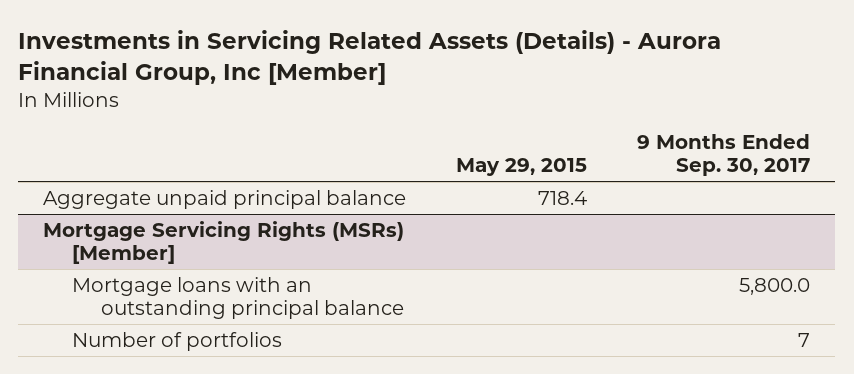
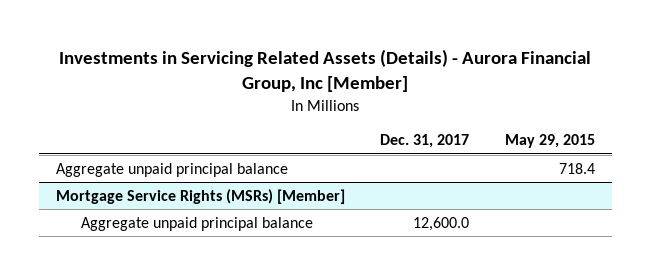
[637,134,811,177] 9 Months Ended Sep. 30, 2017 -> none
none -> [380,134,470,149] Dec. 31, 2017
[72,276,405,319] Mortgage loans with an outstanding principal balance -> none
[72,331,283,351] Number of portfolios -> none
[43,220,405,264] Mortgage Servicing Rights (MSRs) [Member] -> [56,188,346,204] Mortgage Service Rights (MSRs) [Member]
none -> [81,216,314,231] Aggregate unpaid principal balance

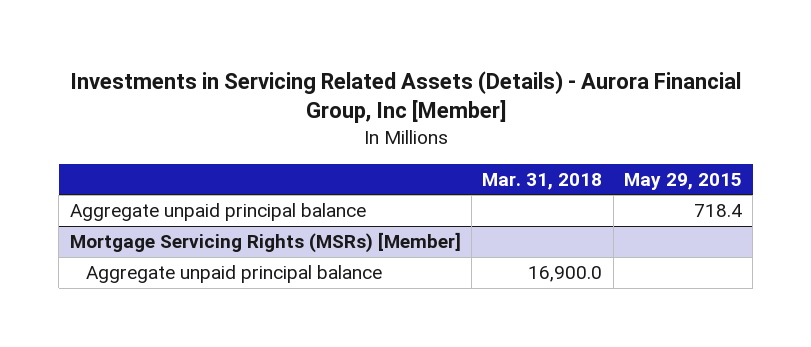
[380,134,470,149] Dec. 31, 2017 -> none
none -> [482,172,603,190] Mar. 31, 2018
[56,188,346,204] Mortgage Service Rights (MSRs) [Member] -> [69,232,461,254] Mortgage Servicing Rights (MSRs) [Member]

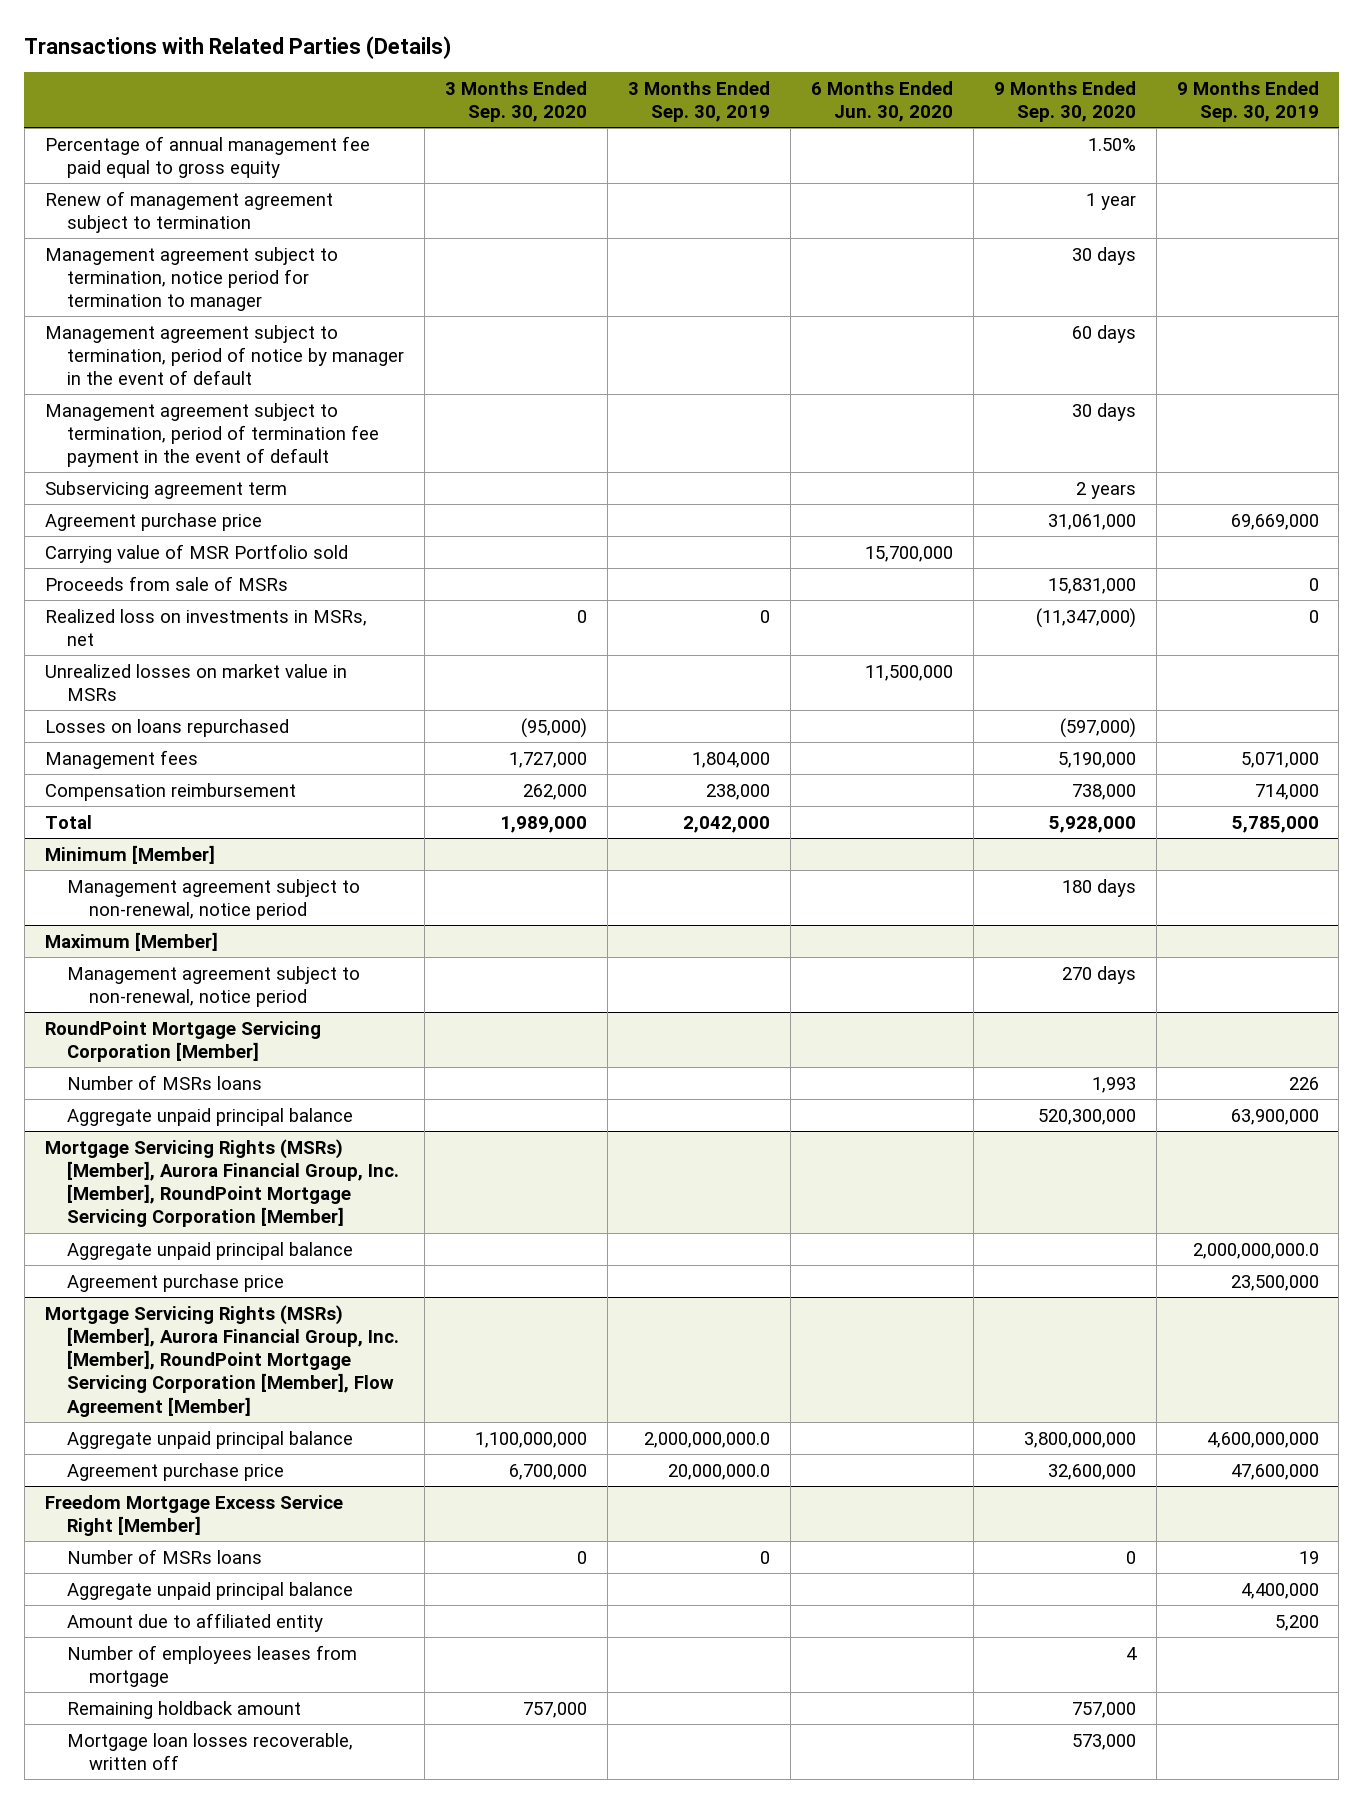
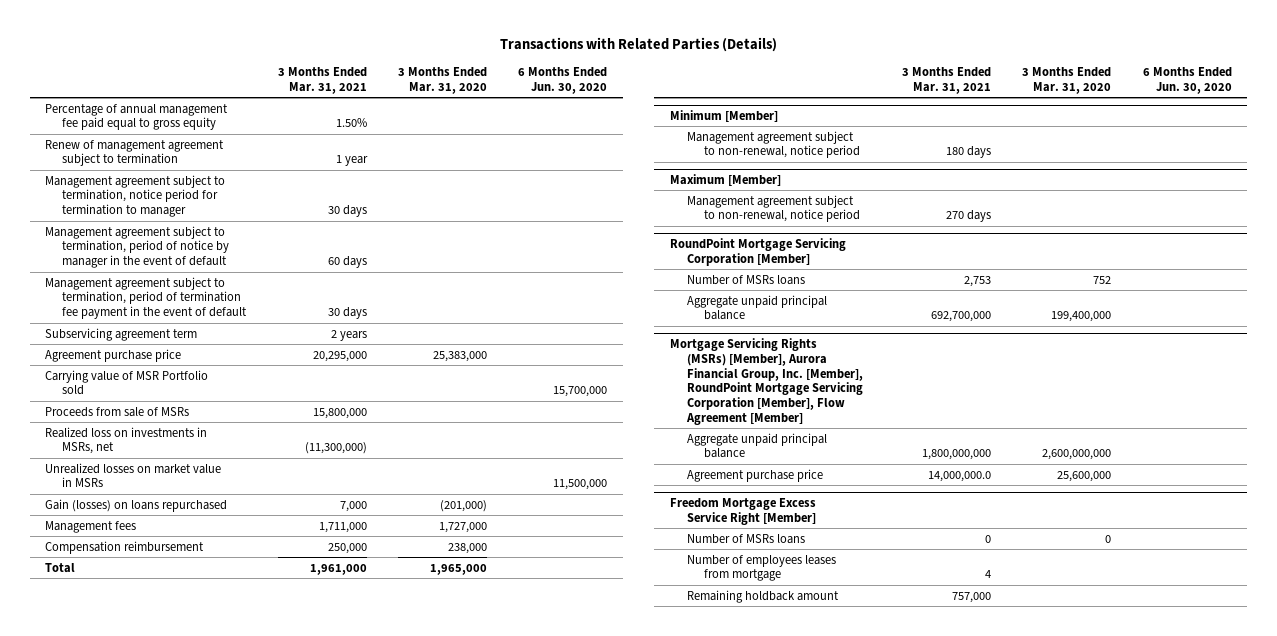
[445,80,588,123] 3 Months Ended Sep. 30, 2020 -> none
[627,80,770,123] 3 Months Ended Sep. 30, 2019 -> none
[993,80,1136,123] 9 Months Ended Sep. 30, 2020 -> none
[1176,80,1319,123] 9 Months Ended Sep. 30, 2019 -> none
none -> [277,67,367,95] 3 Months Ended Mar. 31, 2021
none -> [398,67,488,95] 3 Months Ended Mar. 31, 2020
[44,718,289,737] Losses on loans repurchased -> [45,498,228,512] Gain (losses) on loans repurchased
[44,1138,400,1228] Mortgage Servicing Rights (MSRs) [Member], Aurora Financial Group, Inc. [Member], RoundPoint Mortgage Servicing Corporation [Member] -> none
[67,1241,354,1260] Aggregate unpaid principal balance -> none
[67,1273,285,1292] Agreement purchase price -> none
[67,1581,354,1600] Aggregate unpaid principal balance -> none
[67,1612,324,1632] Amount due to affiliated entity -> none
[67,1732,354,1770] Mortgage loan losses recoverable, written off -> none

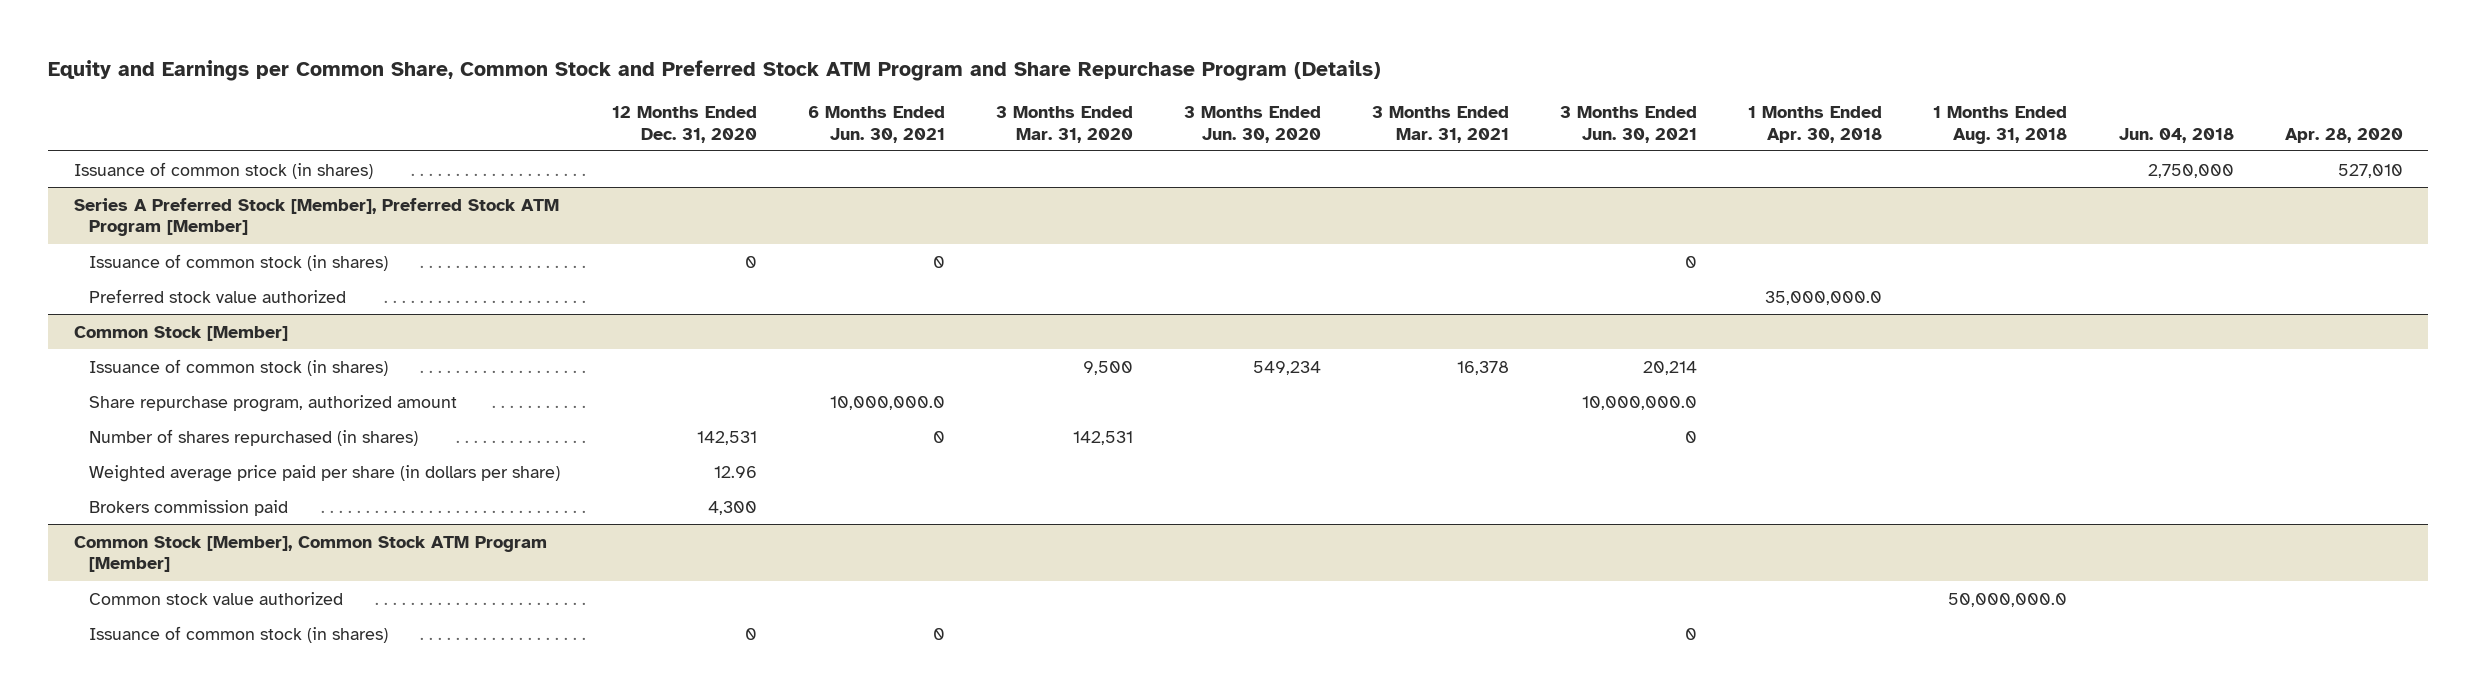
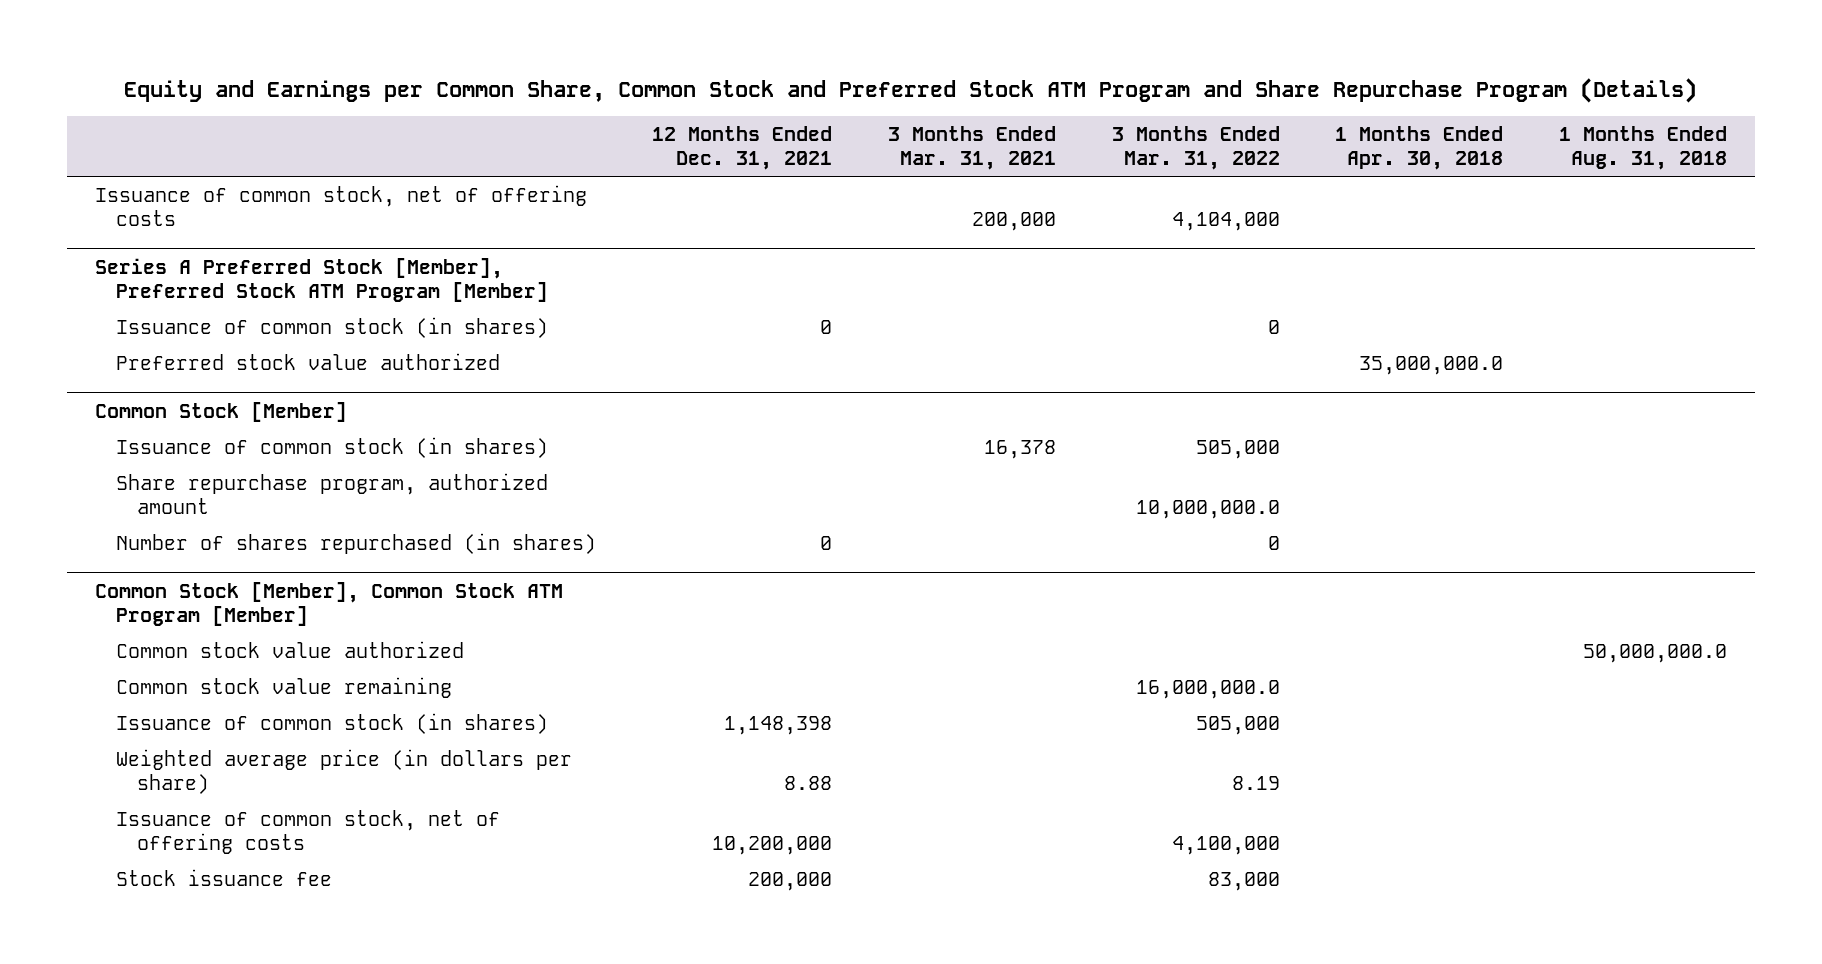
[611,105,757,143] 12 Months Ended Dec. 31, 2020 -> none
[807,105,945,143] 6 Months Ended Jun. 30, 2021 -> none
[995,105,1133,143] 3 Months Ended Mar. 31, 2020 -> none
[1183,105,1321,143] 3 Months Ended Jun. 30, 2020 -> none
[1560,105,1698,143] 3 Months Ended Jun. 30, 2021 -> none
[2118,127,2234,143] Jun. 04, 2018 -> none
[2284,127,2403,143] Apr. 28, 2020 -> none
none -> [651,125,832,170] 12 Months Ended Dec. 31, 2021
none -> [1111,125,1280,170] 3 Months Ended Mar. 31, 2022
[73,161,373,179] Issuance of common stock (in shares) -> none
none -> [94,184,587,226] Issuance of common stock, net of offering costs
[89,464,561,482] Weighted average price paid per share (in dollars per share) -> none
[89,499,289,516] Brokers commission paid -> none
none -> [116,676,453,698] Common stock value remaining
none -> [116,748,573,794] Weighted average price (in dollars per share)
none -> [116,809,501,854] Issuance of common stock, net of offering costs
none -> [116,868,333,886] Stock issuance fee

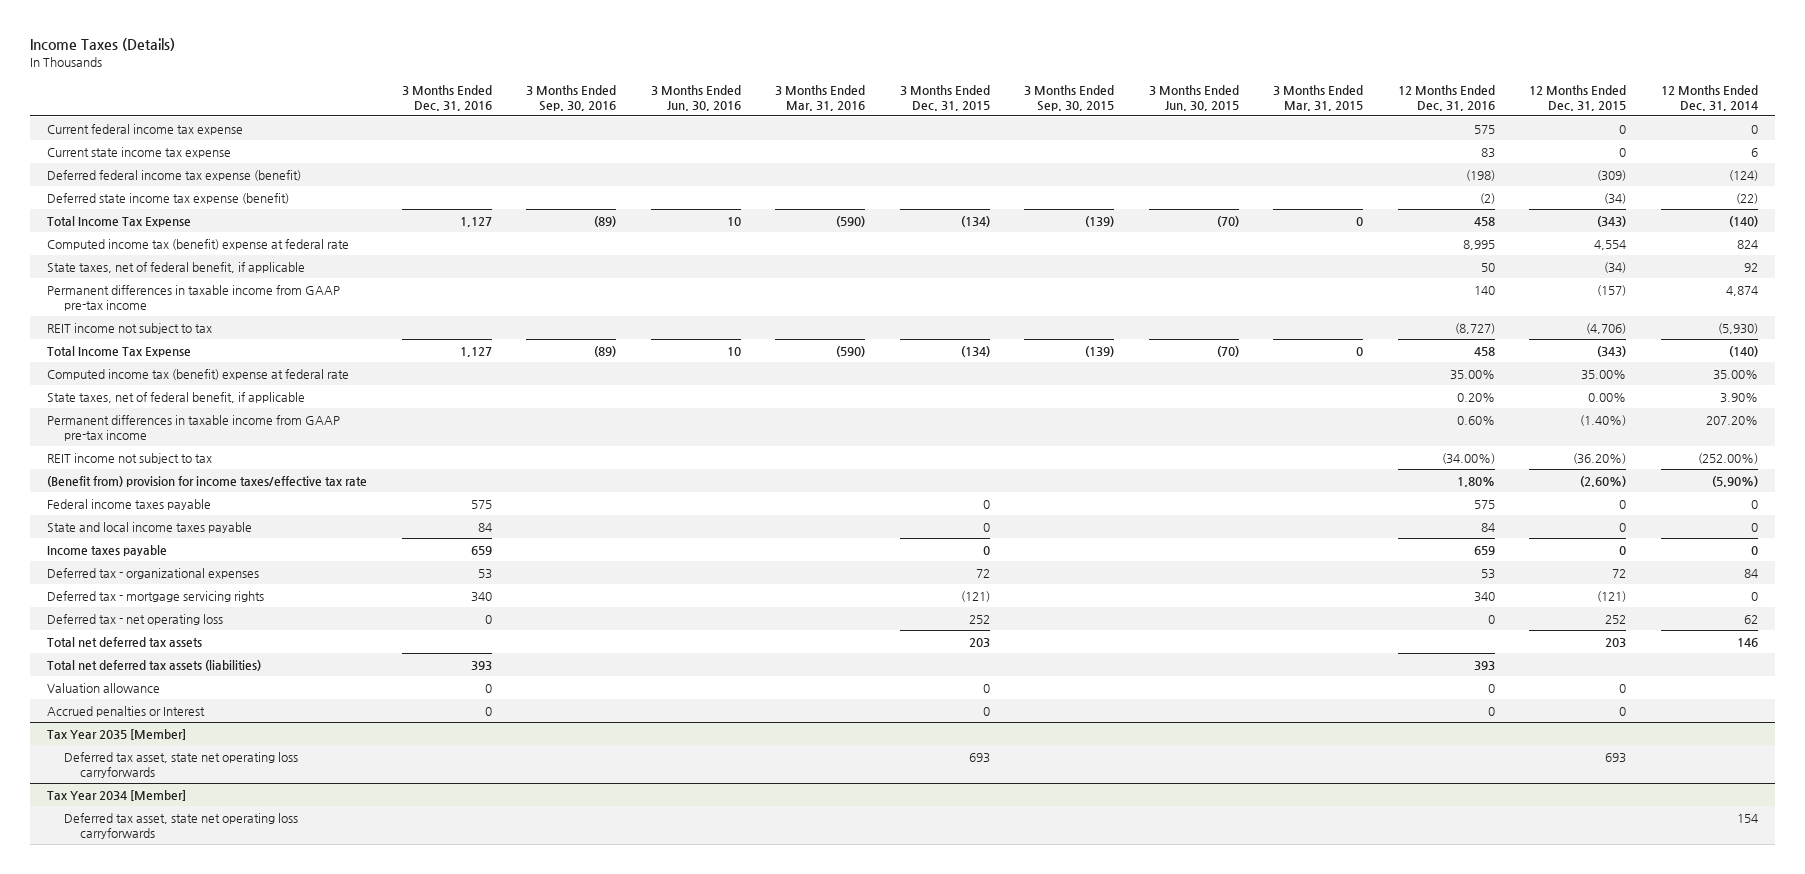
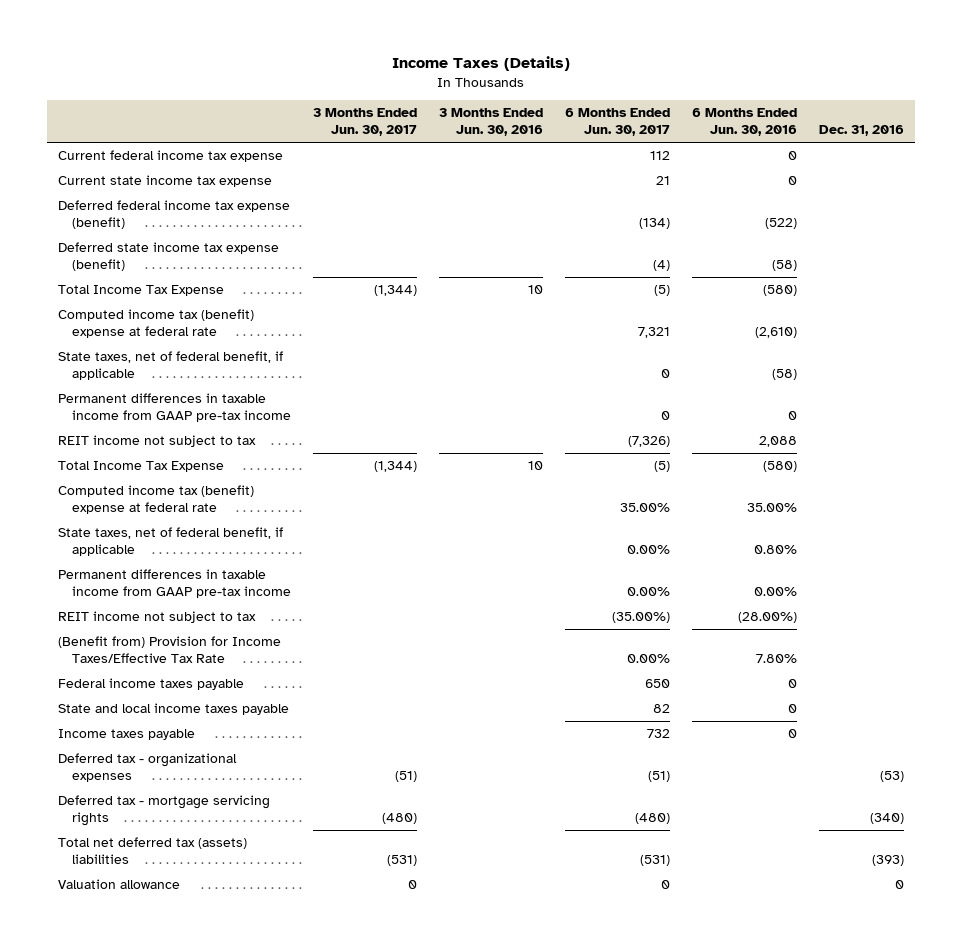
[401,84,492,111] 3 Months Ended Dec. 31, 2016 -> none
[526,84,617,111] 3 Months Ended Sep. 30, 2016 -> none
[775,84,866,111] 3 Months Ended Mar. 31, 2016 -> none
[899,84,990,111] 3 Months Ended Dec. 31, 2015 -> none
[1024,84,1115,111] 3 Months Ended Sep. 30, 2015 -> none
[1148,84,1239,111] 3 Months Ended Jun. 30, 2015 -> none
[1273,84,1364,111] 3 Months Ended Mar. 31, 2015 -> none
[1397,84,1495,111] 12 Months Ended Dec. 31, 2016 -> none
[1529,84,1627,111] 12 Months Ended Dec. 31, 2015 -> none
[1660,84,1758,111] 12 Months Ended Dec. 31, 2014 -> none
none -> [312,108,417,137] 3 Months Ended Jun. 30, 2017
none -> [564,108,670,137] 6 Months Ended Jun. 30, 2017
none -> [691,108,797,137] 6 Months Ended Jun. 30, 2016
none -> [818,125,904,137] Dec. 31, 2016
[47,475,368,487] (Benefit from) provision for income taxes/effective tax rate -> [57,636,281,664] (Benefit from) Provision for Income Taxes/Effective Tax Rate
[47,613,224,625] Deferred tax - net operating loss -> none
[47,636,203,647] Total net deferred tax assets -> none
[47,659,262,671] Total net deferred tax assets (liabilities) -> [57,837,247,865] Total net deferred tax (assets) liabilities
[47,705,206,717] Accrued penalties or Interest -> none
[47,728,187,740] Tax Year 2035 [Member] -> none
[63,751,298,778] Deferred tax asset, state net operating loss carryforwards -> none
[47,789,187,801] Tax Year 2034 [Member] -> none
[63,812,298,839] Deferred tax asset, state net operating loss carryforwards -> none

